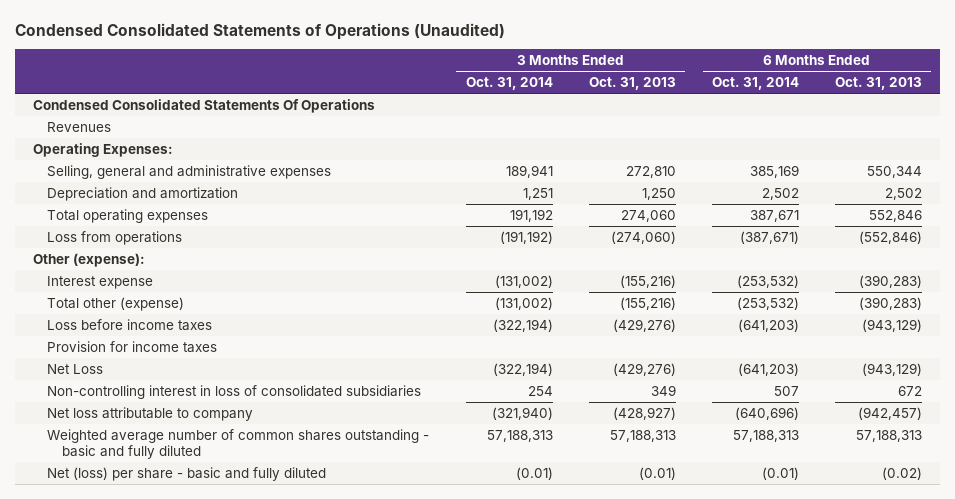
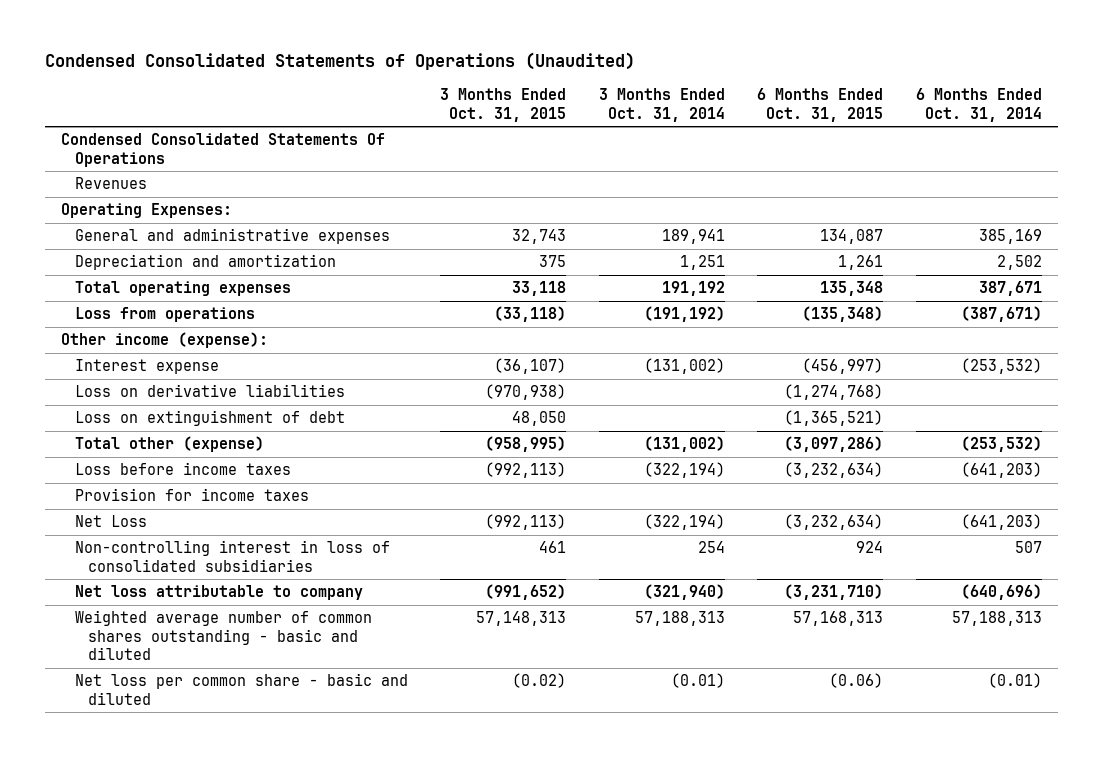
[588,77,676,91] Oct. 31, 2013 -> none
[835,77,923,91] Oct. 31, 2013 -> none
none -> [440,88,567,122] 3 Months Ended Oct. 31, 2015
none -> [757,88,884,122] 6 Months Ended Oct. 31, 2015
[47,164,332,179] Selling, general and administrative expenses -> [74,228,390,245] General and administrative expenses
[32,252,145,267] Other (expense): -> [60,332,268,349] Other income (expense):
none -> [74,384,345,398] Loss on derivative liabilities
none -> [74,410,345,427] Loss on extinguishment of debt
[47,428,430,460] Weighted average number of common shares outstanding - basic and fully diluted -> [74,610,372,661] Weighted average number of common shares outstanding - basic and diluted
[47,466,327,481] Net (loss) per share - basic and fully diluted -> [74,673,408,705] Net loss per common share - basic and diluted

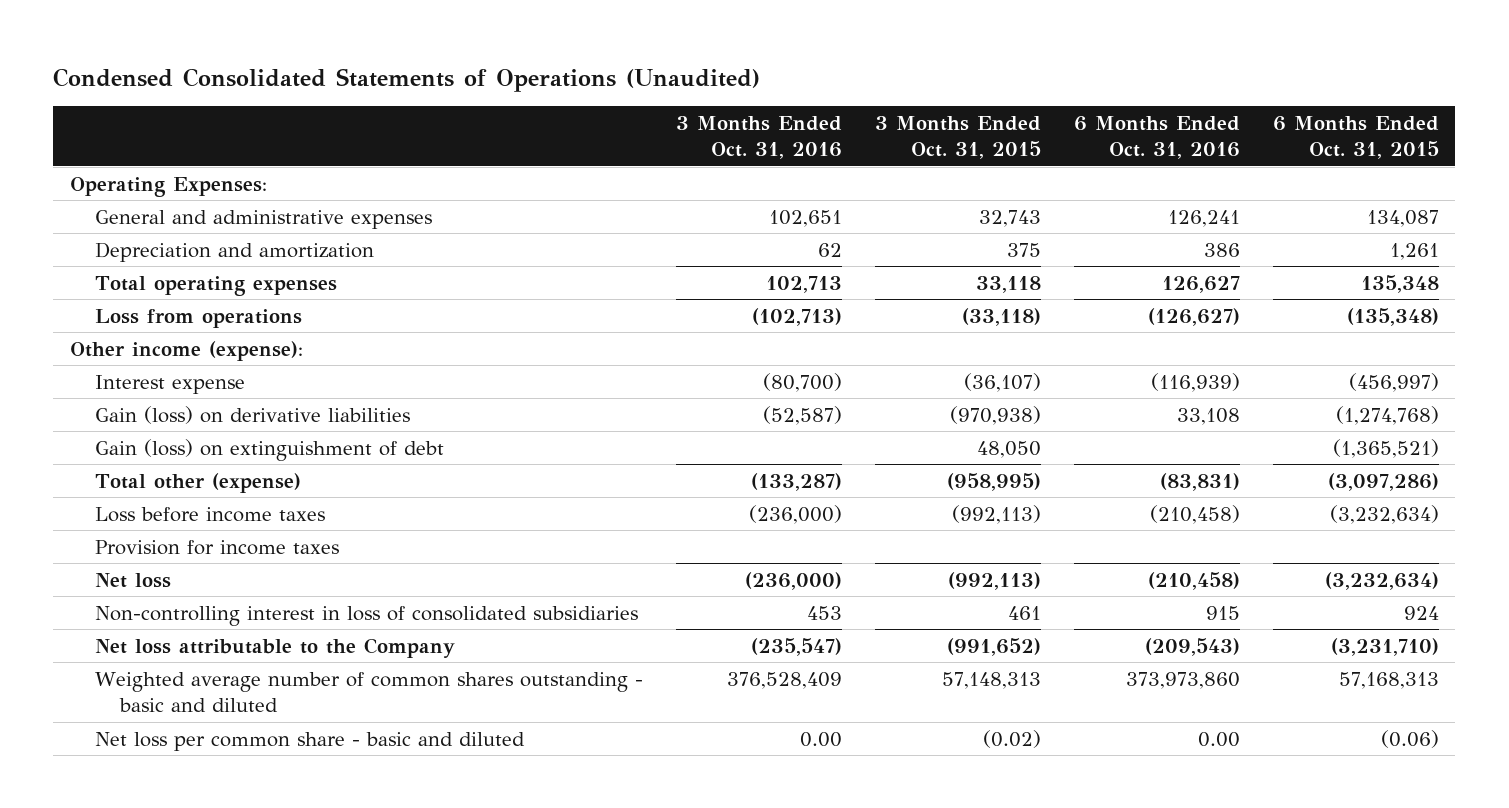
[598,88,725,122] 3 Months Ended Oct. 31, 2014 -> none
[915,88,1042,122] 6 Months Ended Oct. 31, 2014 -> none
none -> [676,115,843,160] 3 Months Ended Oct. 31, 2016
none -> [1073,115,1240,160] 6 Months Ended Oct. 31, 2016
[60,133,385,167] Condensed Consolidated Statements Of Operations -> none
[74,177,147,190] Revenues -> none
[74,384,345,398] Loss on derivative liabilities -> [95,405,411,424] Gain (loss) on derivative liabilities
[74,410,345,427] Loss on extinguishment of debt -> [95,438,445,461] Gain (loss) on extinguishment of debt
[74,515,147,528] Net Loss -> [95,572,172,588] Net loss
[74,585,363,601] Net loss attributable to company -> [95,637,456,658] Net loss attributable to the Company

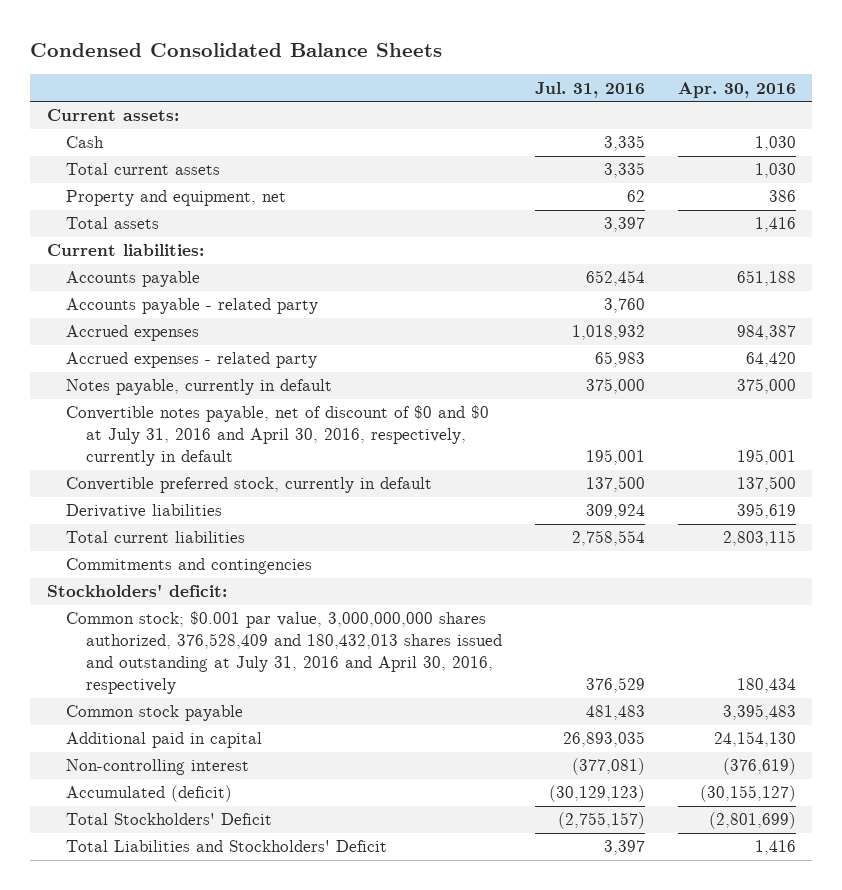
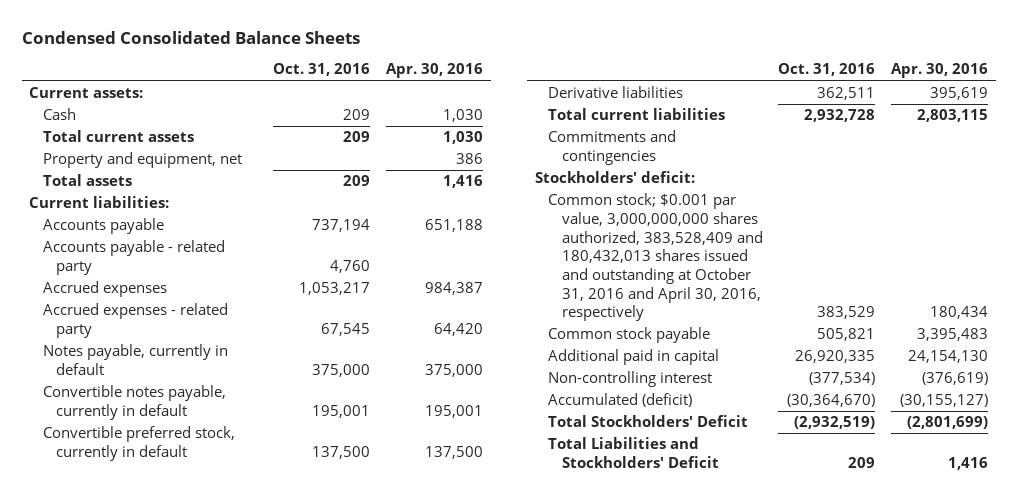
[534,81,645,98] Jul. 31, 2016 -> none
none -> [273,63,371,77] Oct. 31, 2016
[66,405,490,467] Convertible notes payable, net of discount of $0 and $0 at July 31, 2016 and April 30, 2016, respectively, currently in default -> [42,385,226,420] Convertible notes payable, currently in default
[66,611,503,694] Common stock; $0.001 par value, 3,000,000,000 shares authorized, 376,528,409 and 180,432,013 shares issued and outstanding at July 31, 2016 and April 30, 2016, respectively -> [548,193,763,322] Common stock; $0.001 par value, 3,000,000,000 shares authorized, 383,528,409 and 180,432,013 shares issued and outstanding at October 31, 2016 and April 30, 2016, respectively

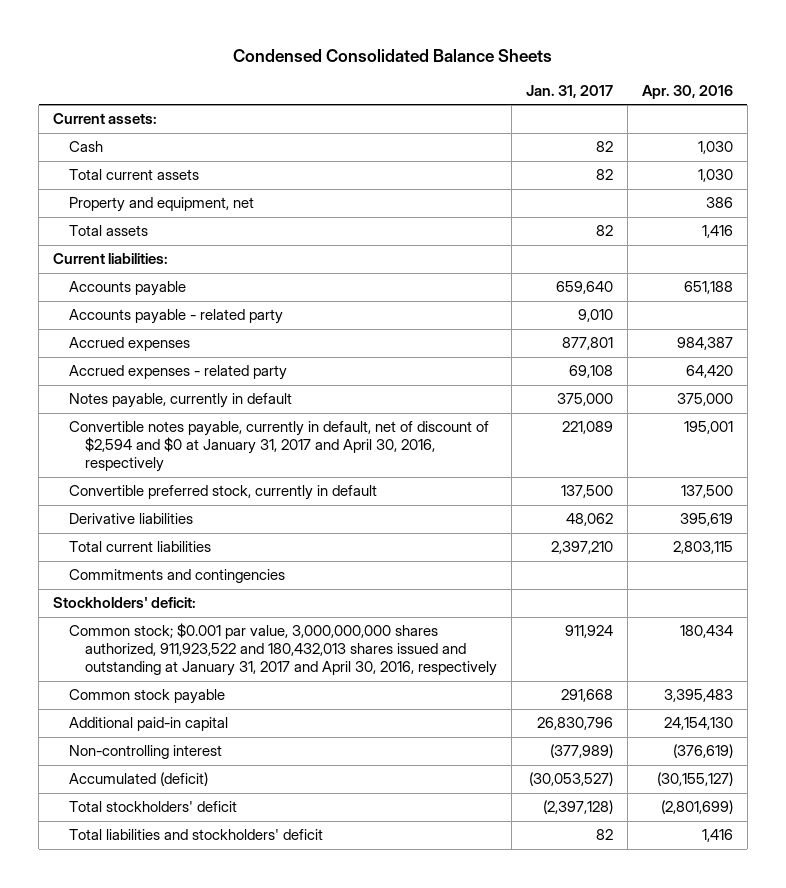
[273,63,371,77] Oct. 31, 2016 -> none
none -> [525,84,613,98] Jan. 31, 2017
[42,385,226,420] Convertible notes payable, currently in default -> [69,421,490,473] Convertible notes payable, currently in default, net of discount of $2,594 and $0 at January 31, 2017 and April 30, 2016, respectively
[548,193,763,322] Common stock; $0.001 par value, 3,000,000,000 shares authorized, 383,528,409 and 180,432,013 shares issued and outstanding at October 31, 2016 and April 30, 2016, respectively -> [69,623,498,677] Common stock; $0.001 par value, 3,000,000,000 shares authorized, 911,923,522 and 180,432,013 shares issued and outstanding at January 31, 2017 and April 30, 2016, respectively
[548,349,720,366] Additional paid in capital -> [69,717,229,732] Additional paid-in capital
[548,415,749,428] Total Stockholders' Deficit -> [69,801,238,813] Total stockholders' deficit
[548,437,719,468] Total Liabilities and Stockholders' Deficit -> [69,829,324,841] Total liabilities and stockholders' deficit

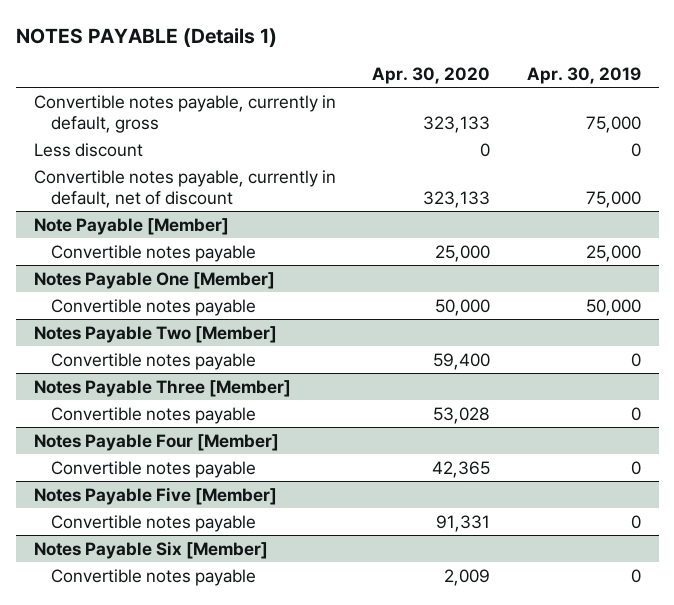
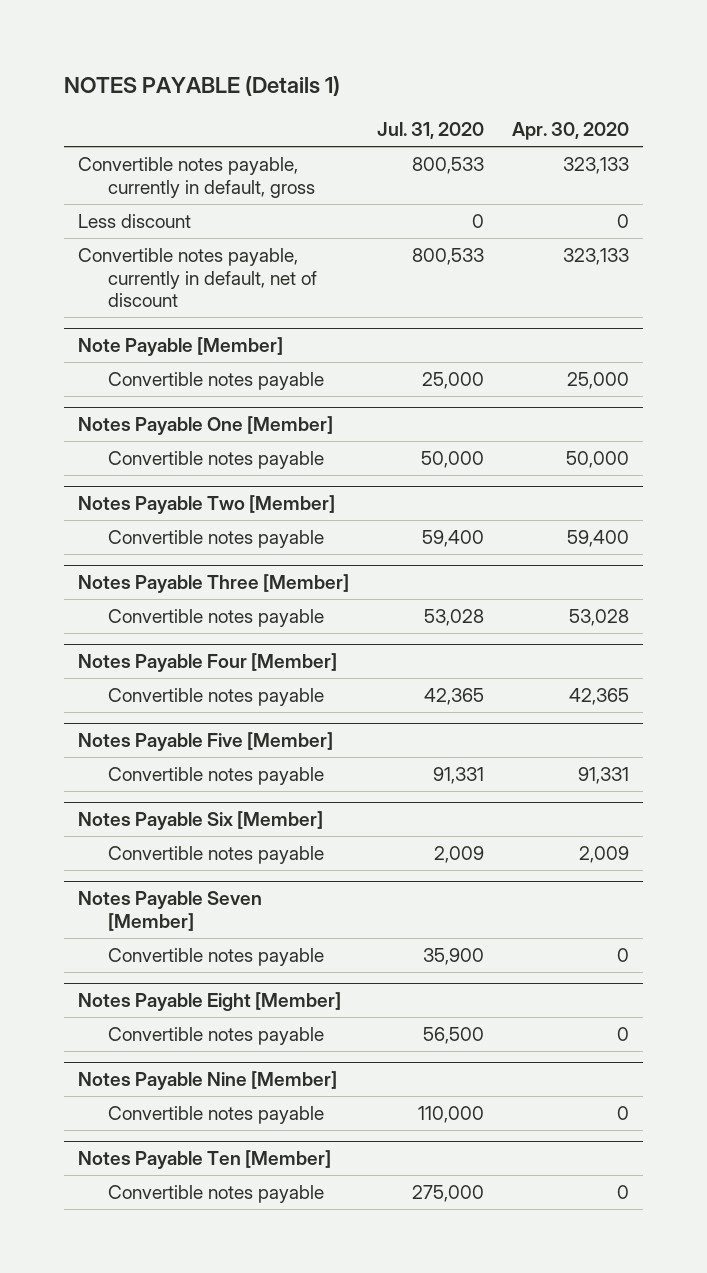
[526,66,641,84] Apr. 30, 2019 -> none
none -> [376,122,484,140] Jul. 31, 2020
none -> [77,891,262,931] Notes Payable Seven [Member]
none -> [107,947,324,966] Convertible notes payable
none -> [77,992,341,1012] Notes Payable Eight [Member]
none -> [107,1026,324,1045] Convertible notes payable
none -> [77,1071,337,1091] Notes Payable Nine [Member]
none -> [107,1105,324,1124] Convertible notes payable
none -> [77,1150,331,1170] Notes Payable Ten [Member]
none -> [107,1184,324,1203] Convertible notes payable

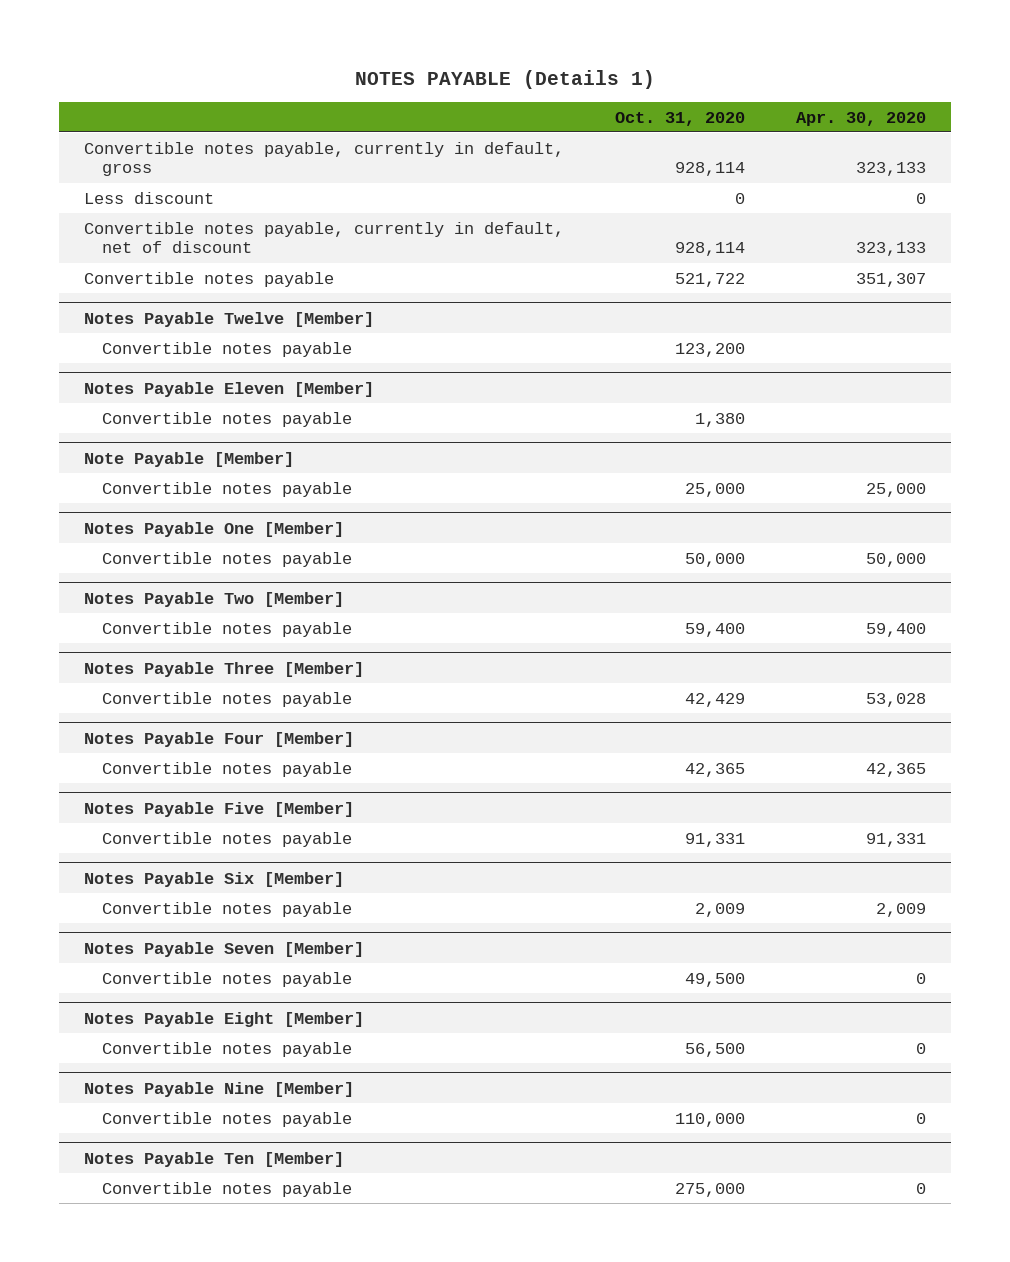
[376,122,484,140] Jul. 31, 2020 -> none
none -> [614,111,745,126] Oct. 31, 2020
none -> [84,271,335,287] Convertible notes payable
none -> [84,311,375,327] Notes Payable Twelve [Member]
none -> [101,341,352,357] Convertible notes payable
none -> [84,381,375,397] Notes Payable Eleven [Member]
none -> [101,411,352,427] Convertible notes payable

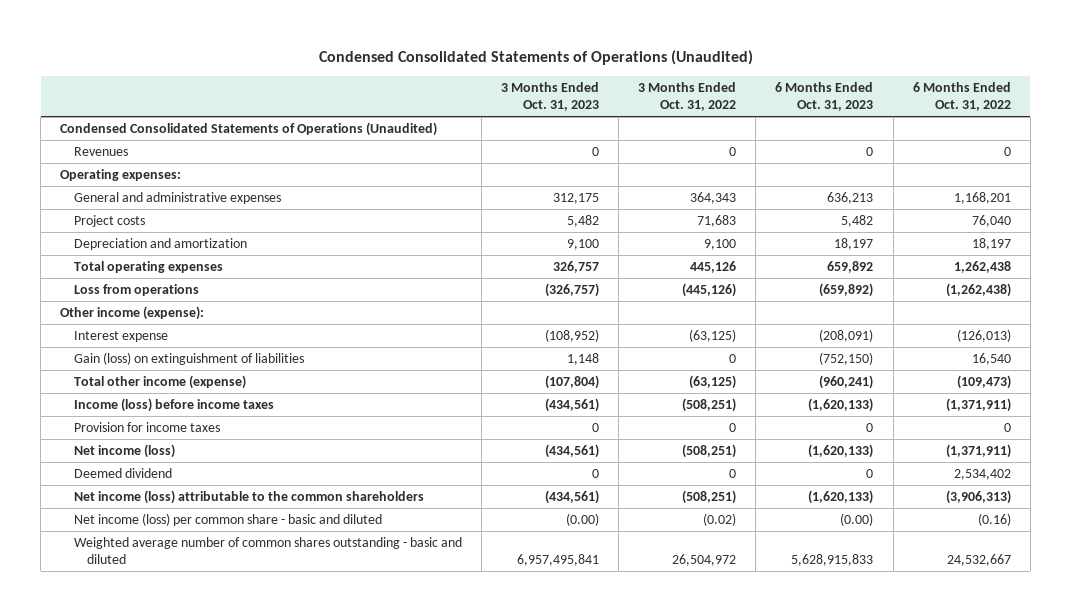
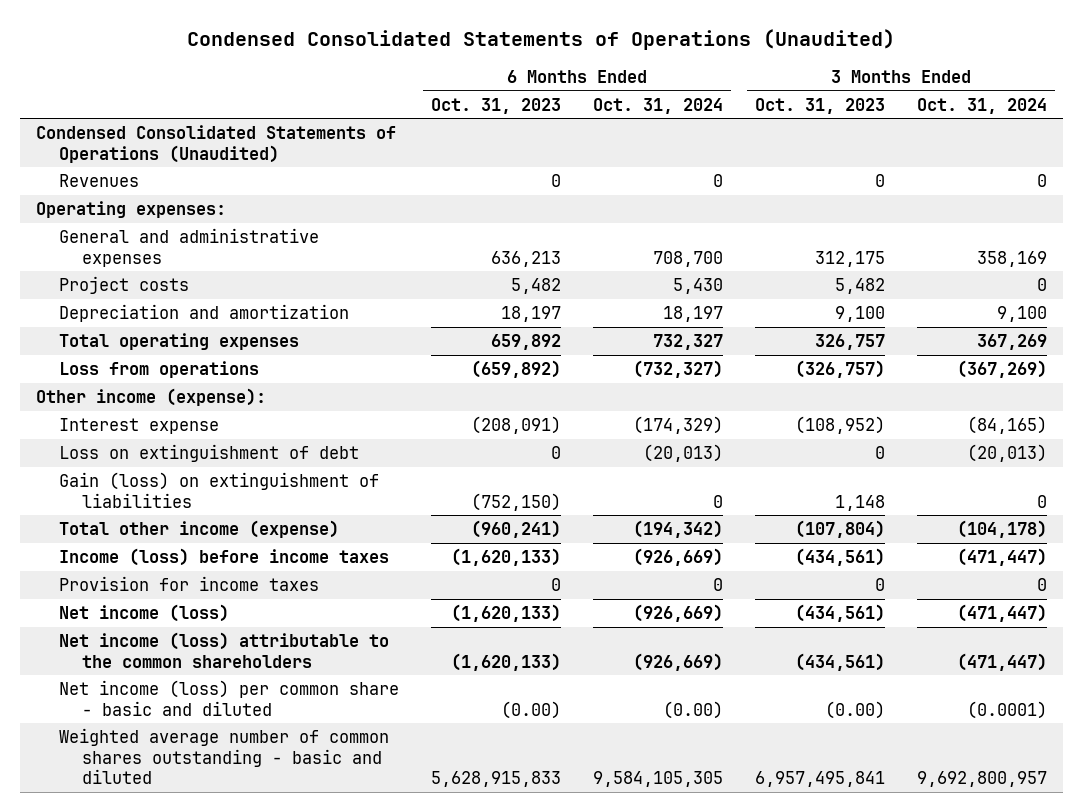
[638,82,737,112] 3 Months Ended Oct. 31, 2022 -> none
[912,82,1011,112] 6 Months Ended Oct. 31, 2022 -> none
none -> [593,97,724,114] Oct. 31, 2024
none -> [917,97,1048,114] Oct. 31, 2024
none -> [59,444,360,463] Loss on extinguishment of debt
[73,467,172,478] Deemed dividend -> none

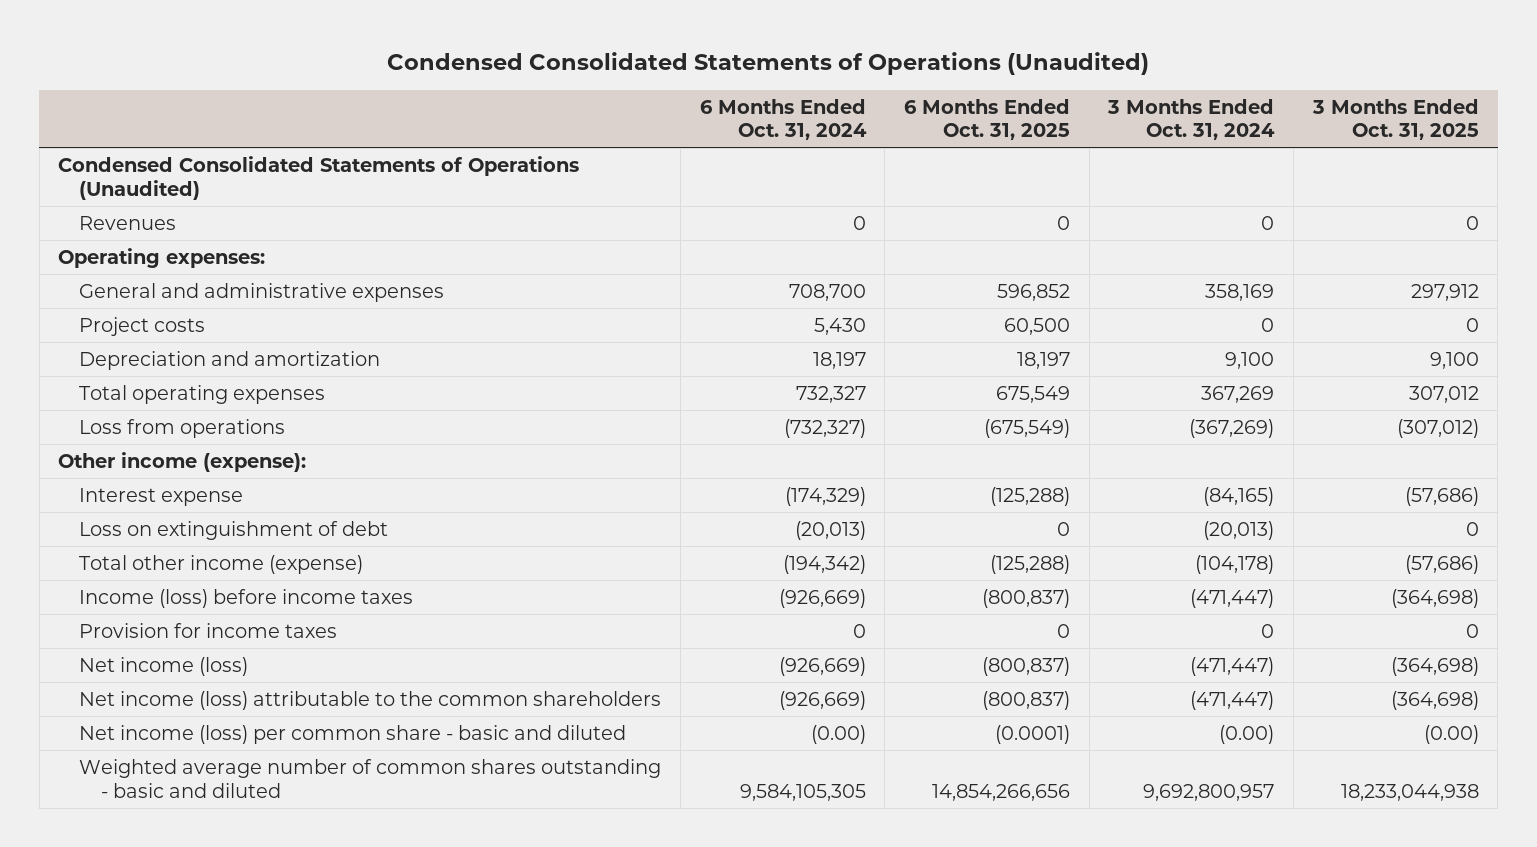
[431,97,562,114] Oct. 31, 2023 -> none
[755,97,886,114] Oct. 31, 2023 -> none
none -> [904,98,1071,141] 6 Months Ended Oct. 31, 2025
none -> [1311,98,1479,141] 3 Months Ended Oct. 31, 2025
[59,472,380,508] Gain (loss) on extinguishment of liabilities -> none
[967,700,1048,719] (0.0001) -> [1219,724,1275,744] (0.00)

